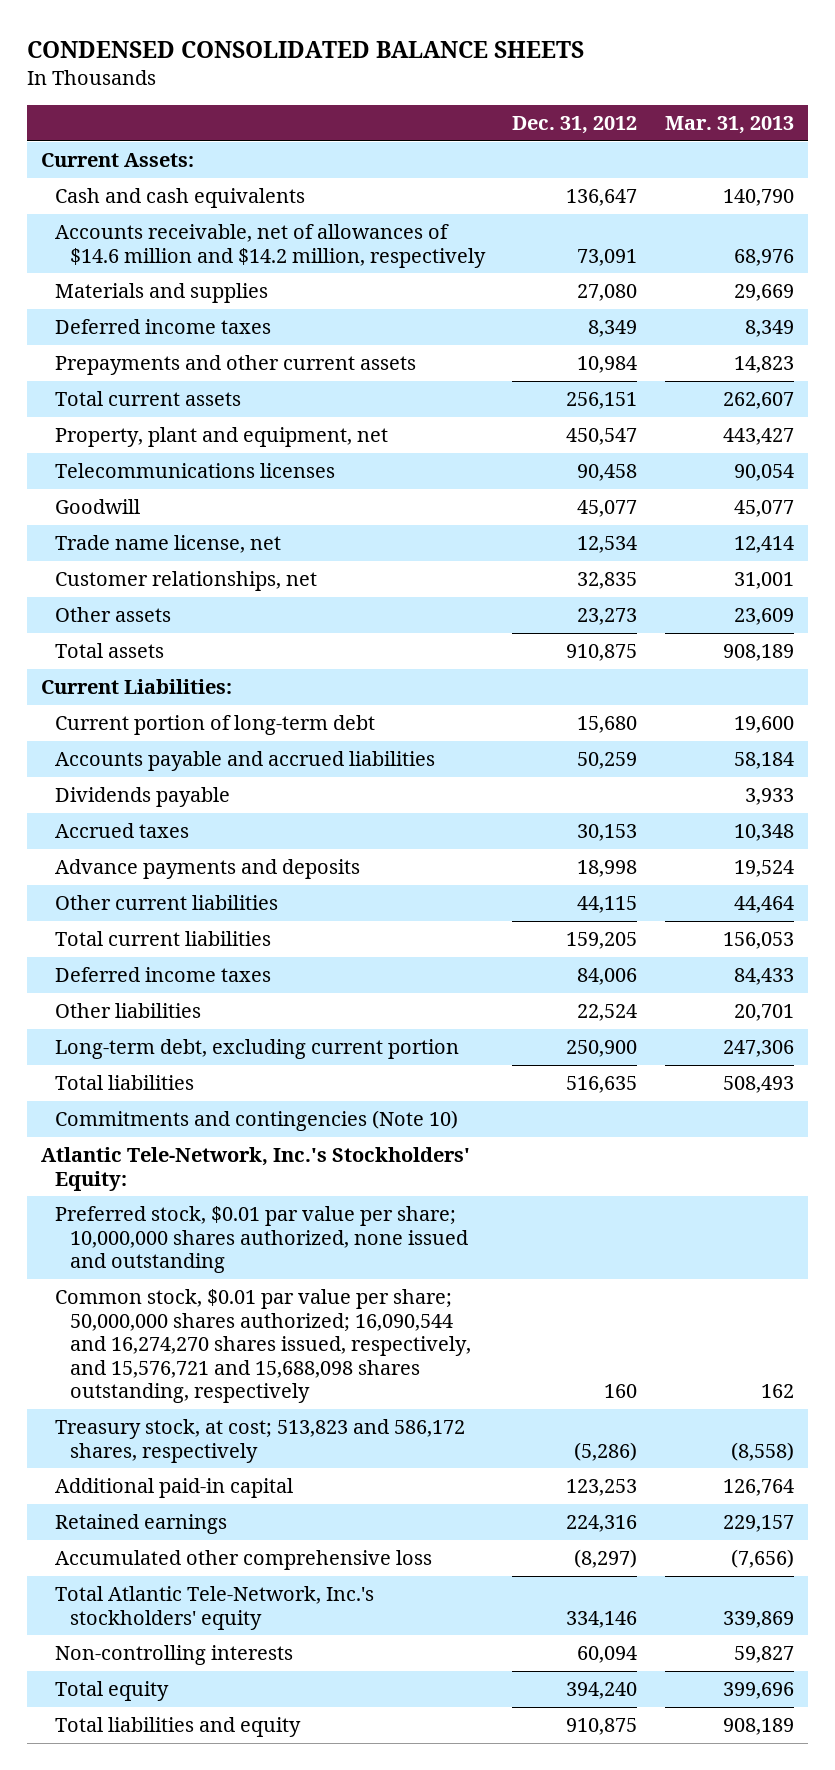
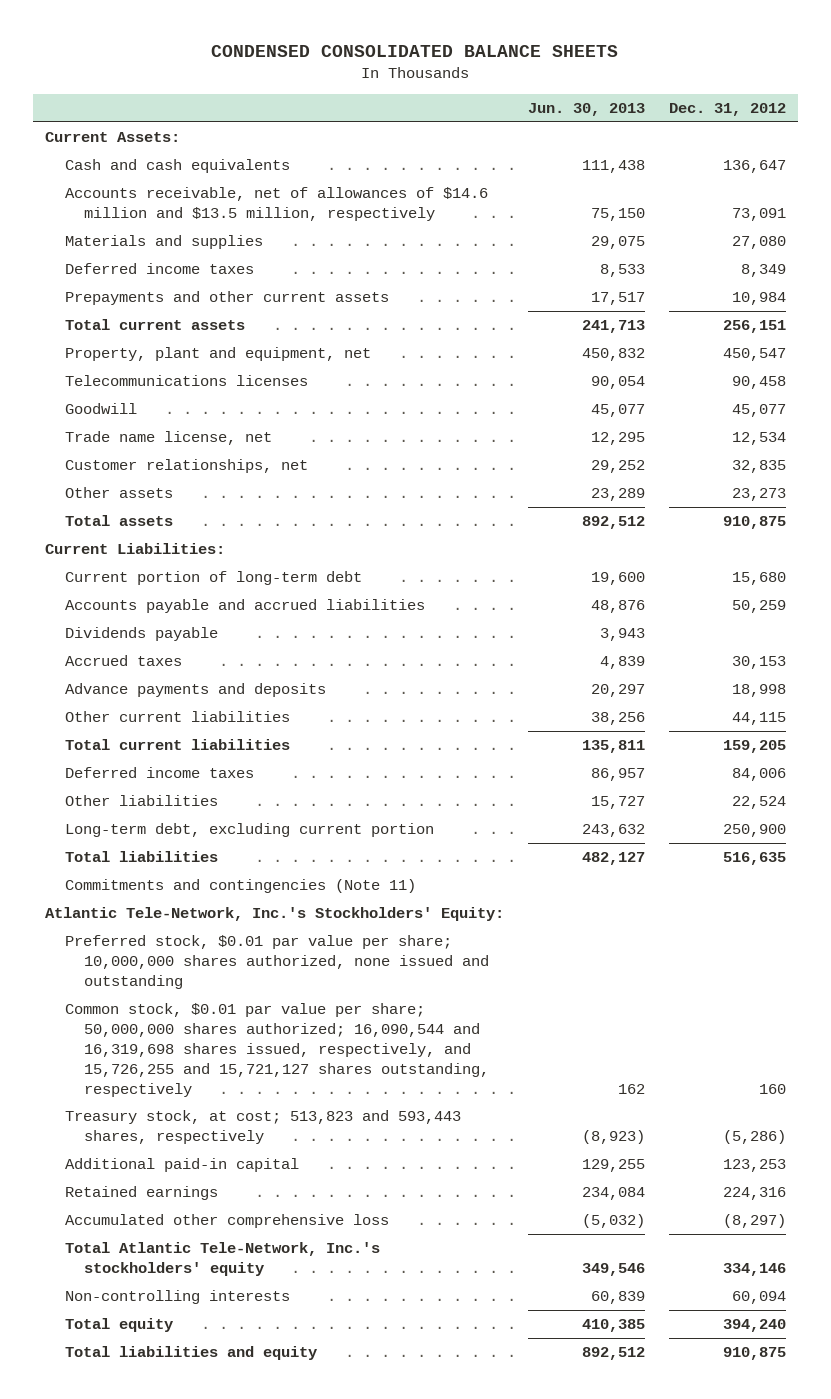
[665,116,795,135] Mar. 31, 2013 -> none
none -> [527,102,645,116] Jun. 30, 2013
[55,224,486,268] Accounts receivable, net of allowances of $14.6 million and $14.2 million, respectively -> [64,187,488,222] Accounts receivable, net of allowances of $14.6 million and $13.5 million, respectively
[55,1110,459,1132] Commitments and contingencies (Note 10) -> [64,879,416,894] Commitments and contingencies (Note 11)
[55,1289,471,1404] Common stock, $0.01 par value per share; 50,000,000 shares authorized; 16,090,544 and 16,274,270 shares issued, respectively, and 15,576,721 and 15,688,098 shares outstanding, respectively -> [64,1003,490,1097] Common stock, $0.01 par value per share; 50,000,000 shares authorized; 16,090,544 and 16,319,698 shares issued, respectively, and 15,726,255 and 15,721,127 shares outstanding, respectively
[55,1419,466,1463] Treasury stock, at cost; 513,823 and 586,172 shares, respectively -> [64,1110,461,1145] Treasury stock, at cost; 513,823 and 593,443 shares, respectively

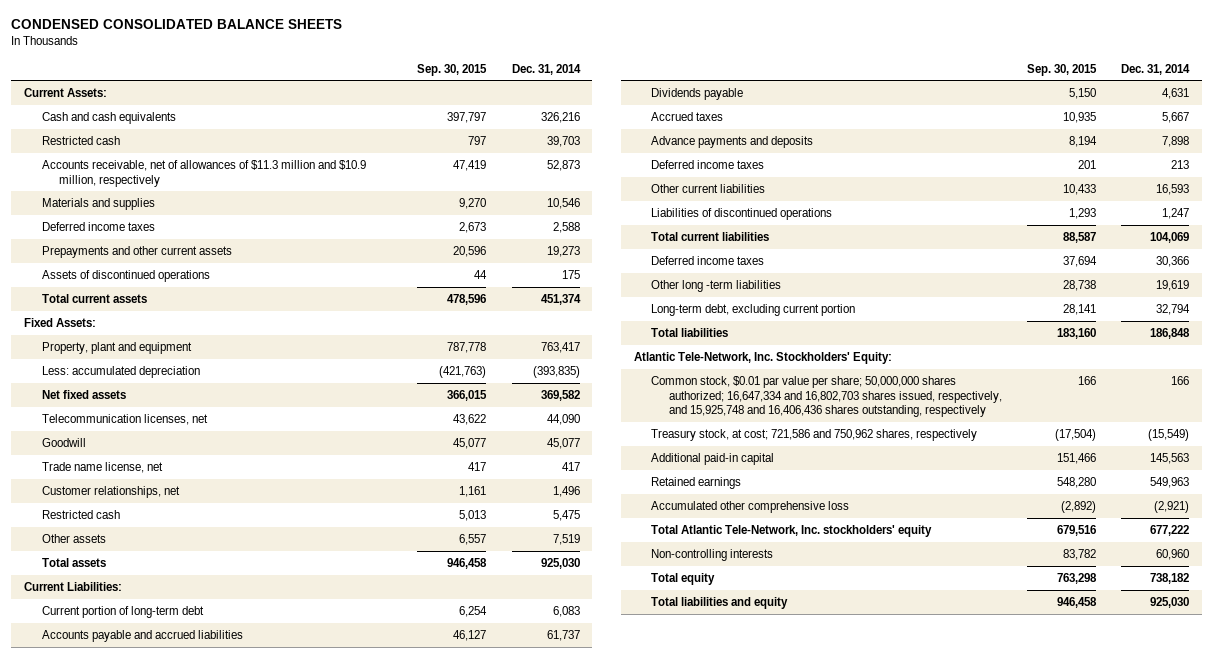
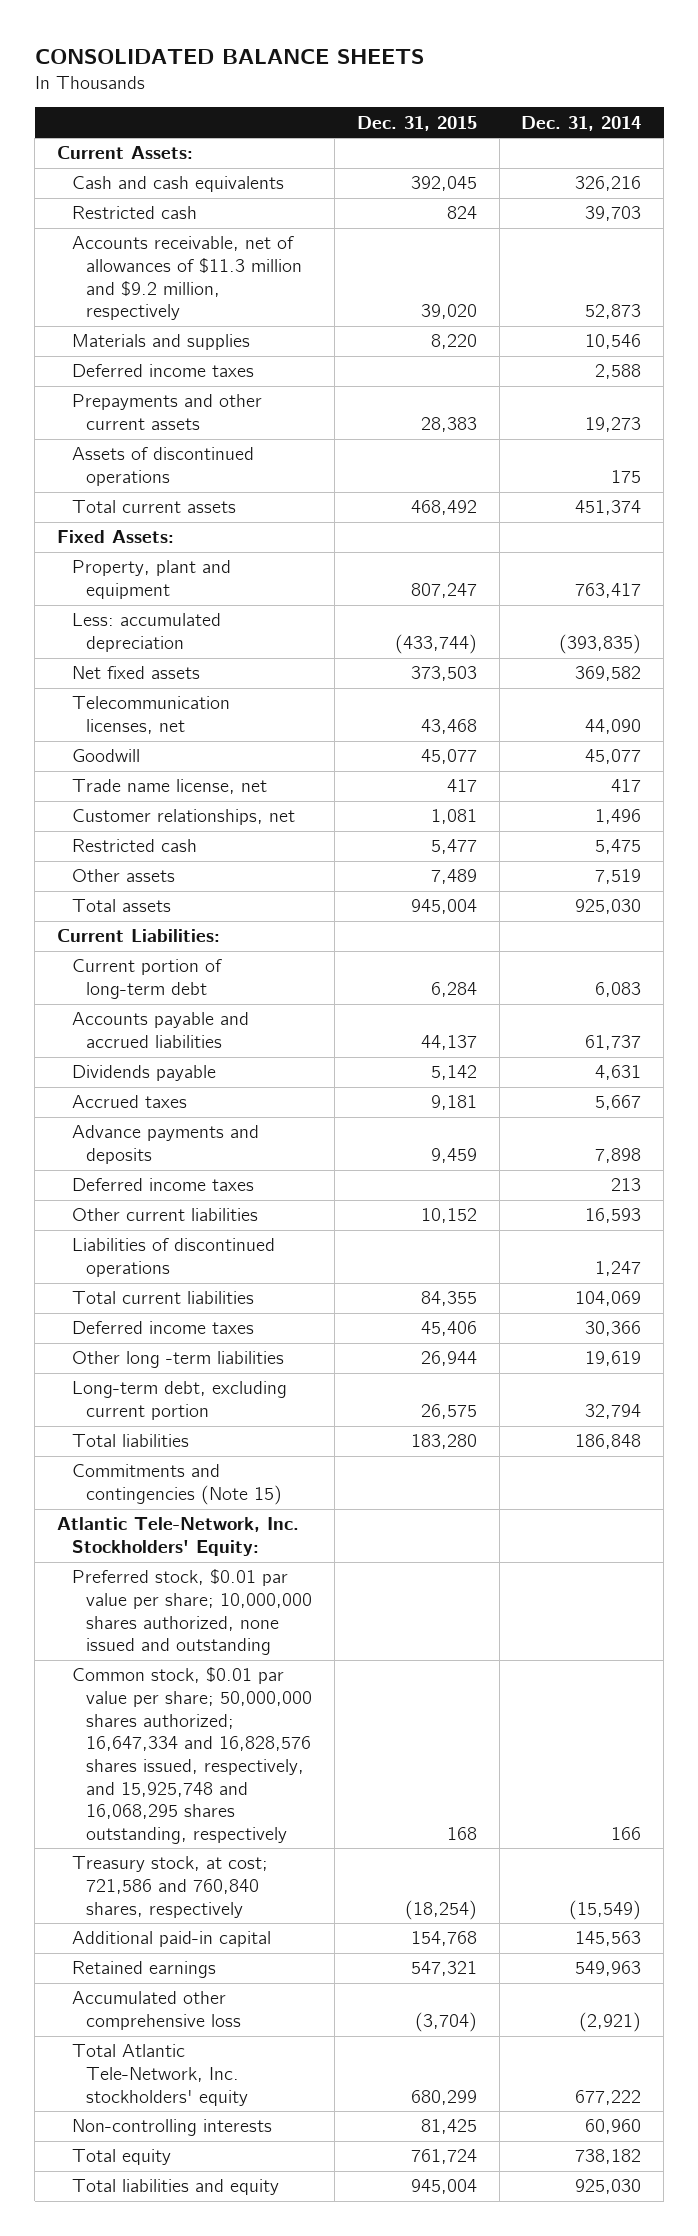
[11,19,343,30] CONDENSED CONSOLIDATED BALANCE SHEETS -> [34,48,424,64] CONSOLIDATED BALANCE SHEETS
[417,63,488,76] Sep. 30, 2015 -> none
none -> [356,115,477,131] Dec. 31, 2015
[41,159,366,187] Accounts receivable, net of allowances of $11.3 million and $10.9 million, respectively -> [71,236,303,321] Accounts receivable, net of allowances of $11.3 million and $9.2 million, respectively
none -> [71,1464,283,1506] Commitments and contingencies (Note 15)
none -> [71,1569,313,1656] Preferred stock, $0.01 par value per share; 10,000,000 shares authorized, none issued and outstanding
[651,375,1002,418] Common stock, $0.01 par value per share; 50,000,000 shares authorized; 16,647,334 and 16,802,703 shares issued, respectively, and 15,925,748 and 16,406,436 shares outstanding, respectively -> [71,1667,313,1844] Common stock, $0.01 par value per share; 50,000,000 shares authorized; 16,647,334 and 16,828,576 shares issued, respectively, and 15,925,748 and 16,068,295 shares outstanding, respectively
[651,428,978,441] Treasury stock, at cost; 721,586 and 750,962 shares, respectively -> [71,1856,268,1918] Treasury stock, at cost; 721,586 and 760,840 shares, respectively

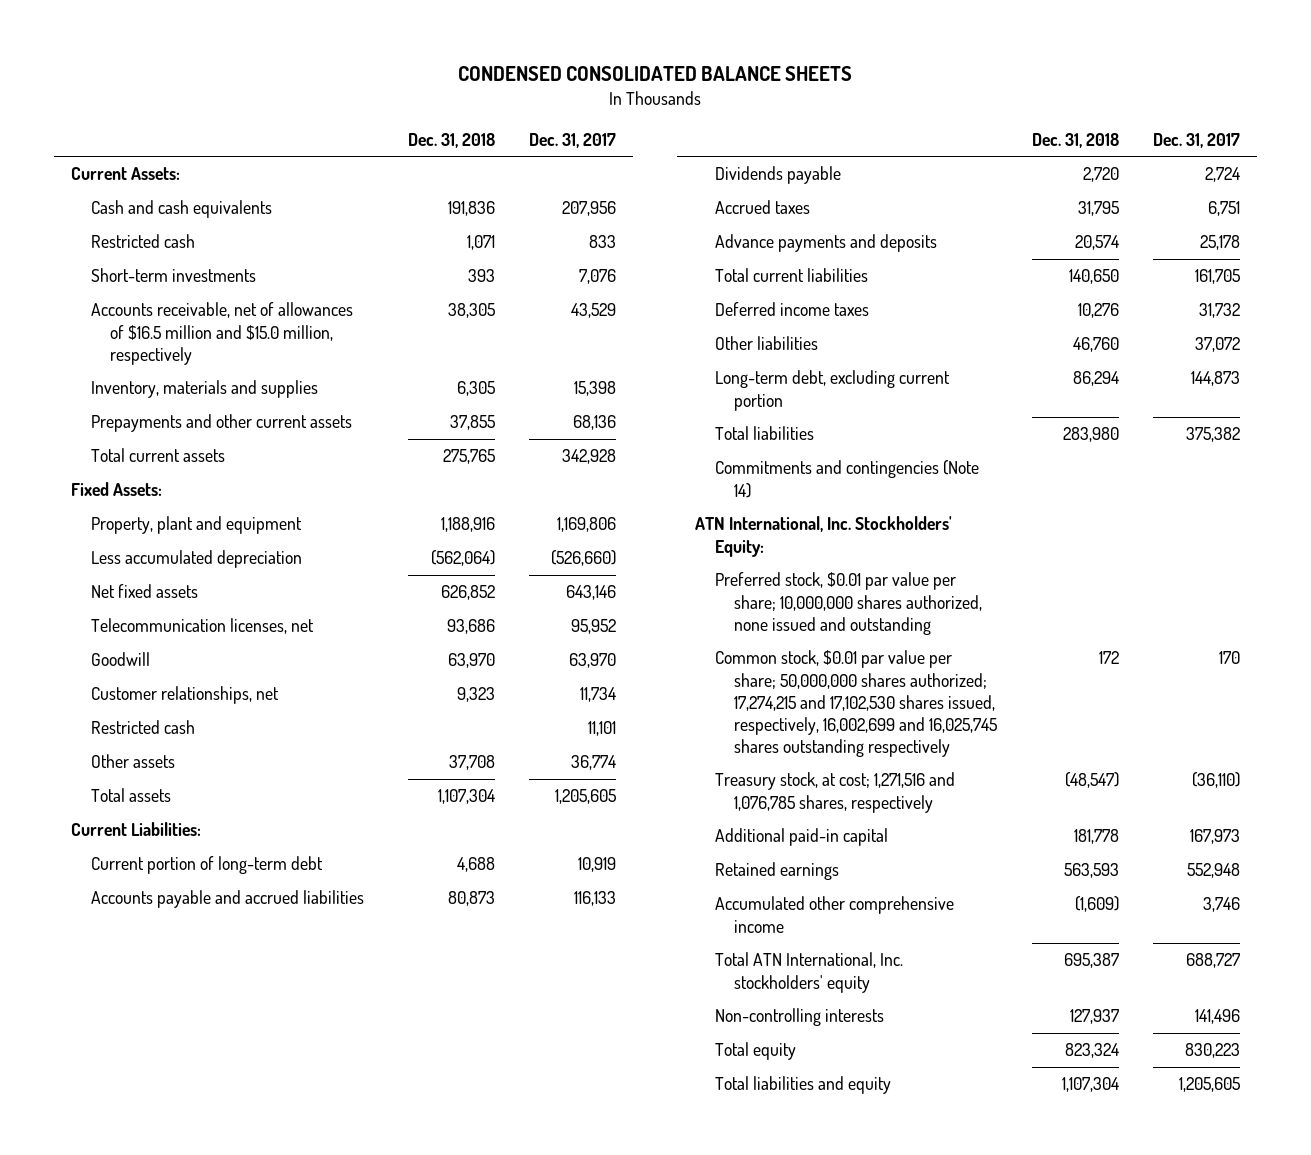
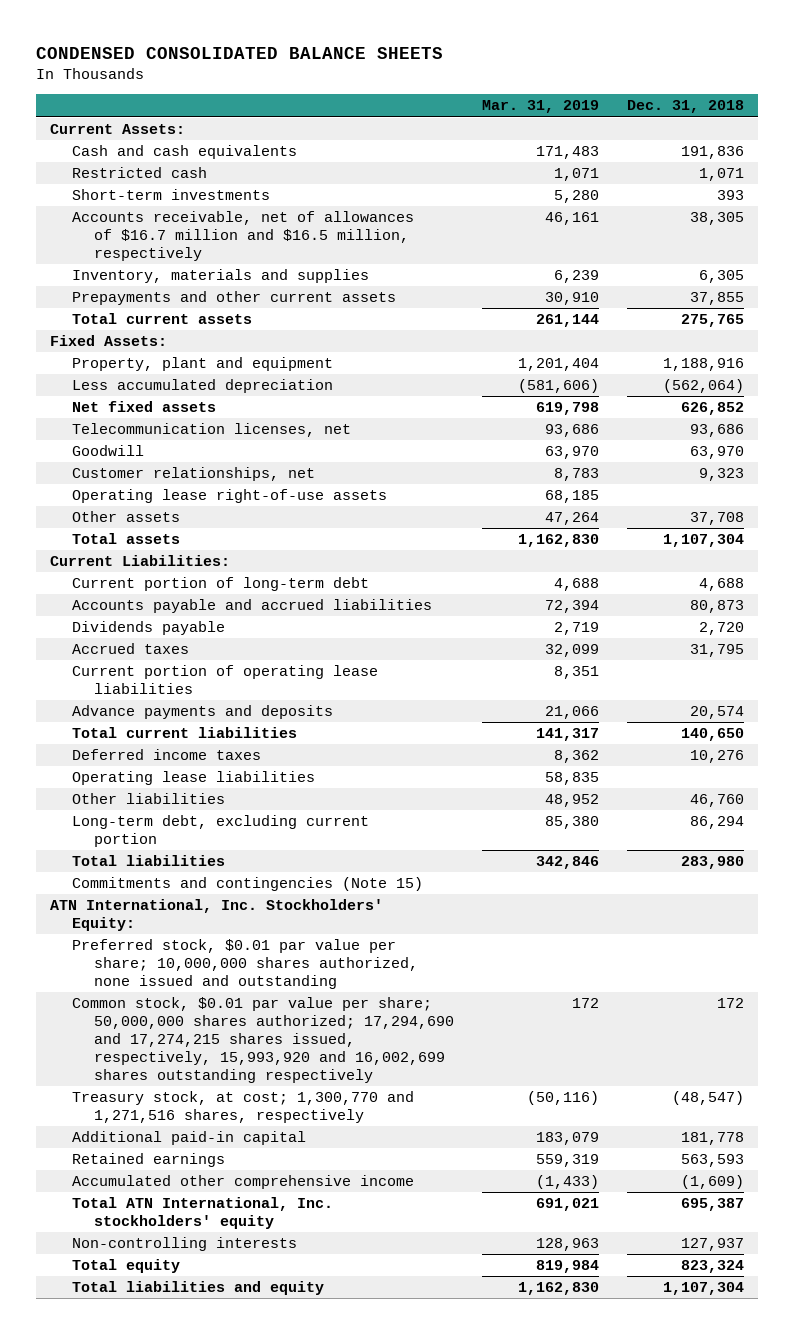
[529,132,617,148] Dec. 31, 2017 -> none
none -> [481,100,599,114] Mar. 31, 2019
[90,302,353,365] Accounts receivable, net of allowances of $16.5 million and $15.0 million, respectively -> [71,211,414,262] Accounts receivable, net of allowances of $16.7 million and $16.5 million, respectively
[90,720,195,735] Restricted cash -> none
none -> [71,489,387,504] Operating lease right-of-use assets
none -> [71,665,378,695] Current portion of operating lease liabilities
none -> [71,771,315,786] Operating lease liabilities
[714,460,979,498] Commitments and contingencies (Note 14) -> [71,877,423,892] Commitments and contingencies (Note 15)
[714,650,998,757] Common stock, $0.01 par value per share; 50,000,000 shares authorized; 17,274,215 and 17,102,530 shares issued, respectively, 16,002,699 and 16,025,745 shares outstanding respectively -> [71,997,454,1084] Common stock, $0.01 par value per share; 50,000,000 shares authorized; 17,294,690 and 17,274,215 shares issued, respectively, 15,993,920 and 16,002,699 shares outstanding respectively
[714,772,955,813] Treasury stock, at cost; 1,271,516 and 1,076,785 shares, respectively -> [71,1091,414,1124] Treasury stock, at cost; 1,300,770 and 1,271,516 shares, respectively

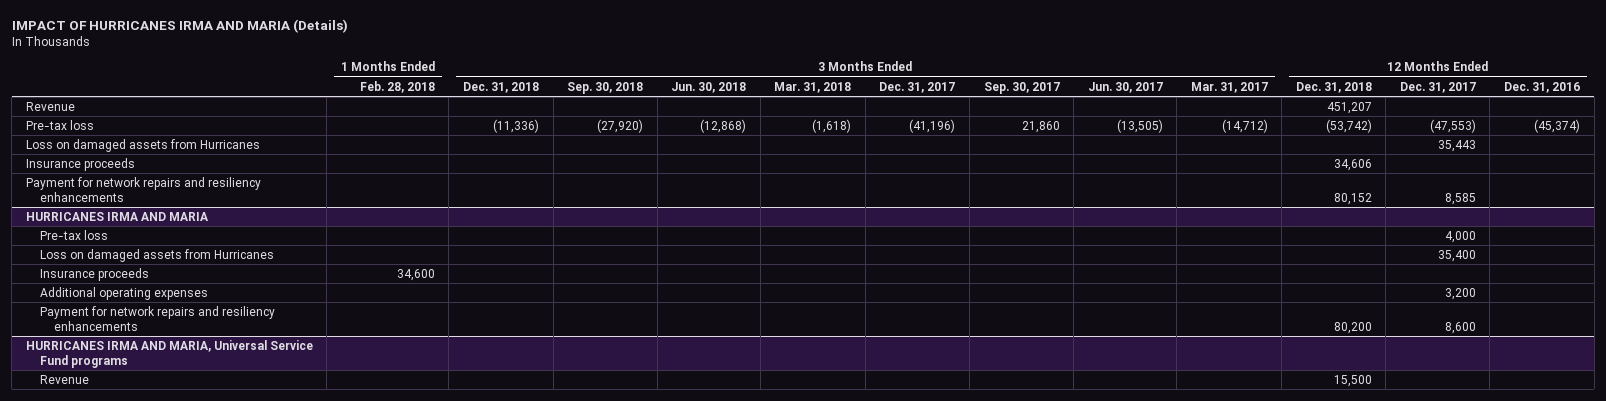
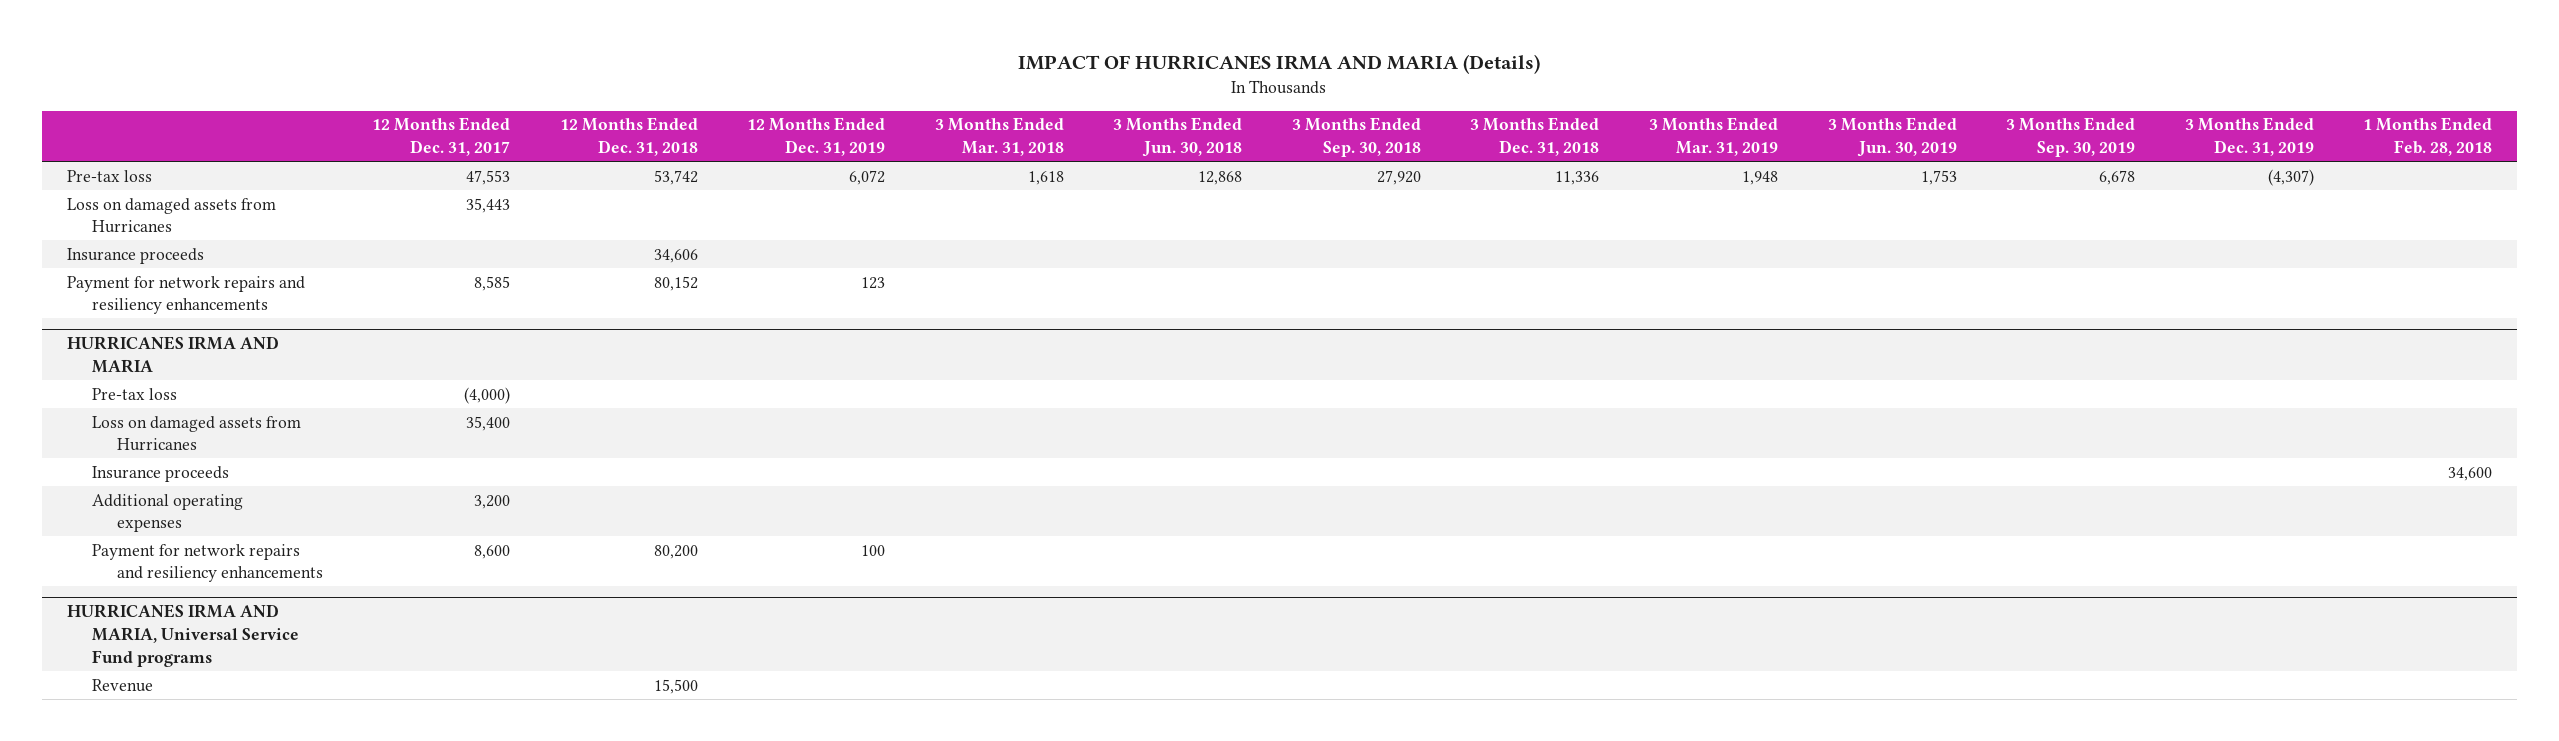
[879,81,956,93] Dec. 31, 2017 -> none
[983,81,1060,94] Sep. 30, 2017 -> none
[1087,81,1163,93] Jun. 30, 2017 -> none
[1190,81,1268,93] Mar. 31, 2017 -> none
[1503,81,1580,93] Dec. 31, 2016 -> none
none -> [747,117,886,157] 12 Months Ended Dec. 31, 2019
none -> [1648,117,1778,157] 3 Months Ended Mar. 31, 2019
none -> [1827,117,1957,158] 3 Months Ended Jun. 30, 2019
none -> [2006,117,2136,158] 3 Months Ended Sep. 30, 2019
none -> [2184,117,2314,157] 3 Months Ended Dec. 31, 2019
[25,101,75,111] Revenue -> none
[493,118,540,133] (11,336) -> [1555,170,1600,185] 11,336
[597,118,644,133] (27,920) -> [1376,169,1421,185] 27,920
[700,118,747,133] (12,868) -> [1198,170,1243,185] 12,868
[812,118,852,133] (1,618) -> [1027,170,1064,185] 1,618
[1325,118,1372,133] (53,742) -> [653,169,698,185] 53,742
[1429,118,1476,133] (47,553) -> [466,169,511,185] 47,553
[1444,230,1476,243] 4,000 -> [464,386,511,404] (4,000)

